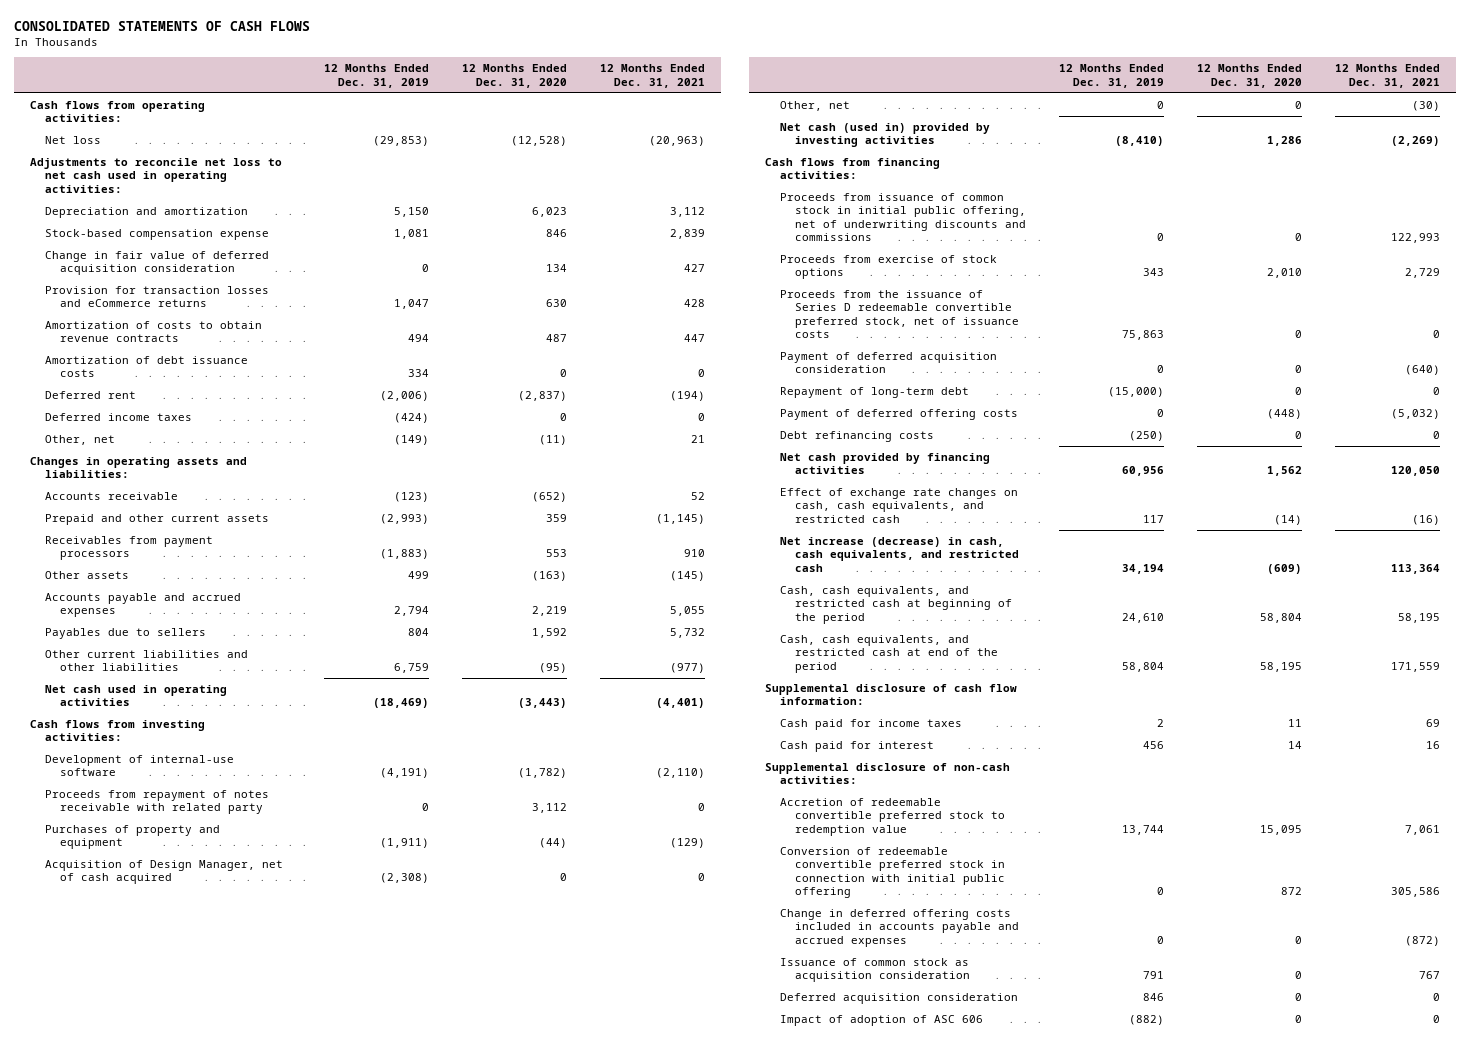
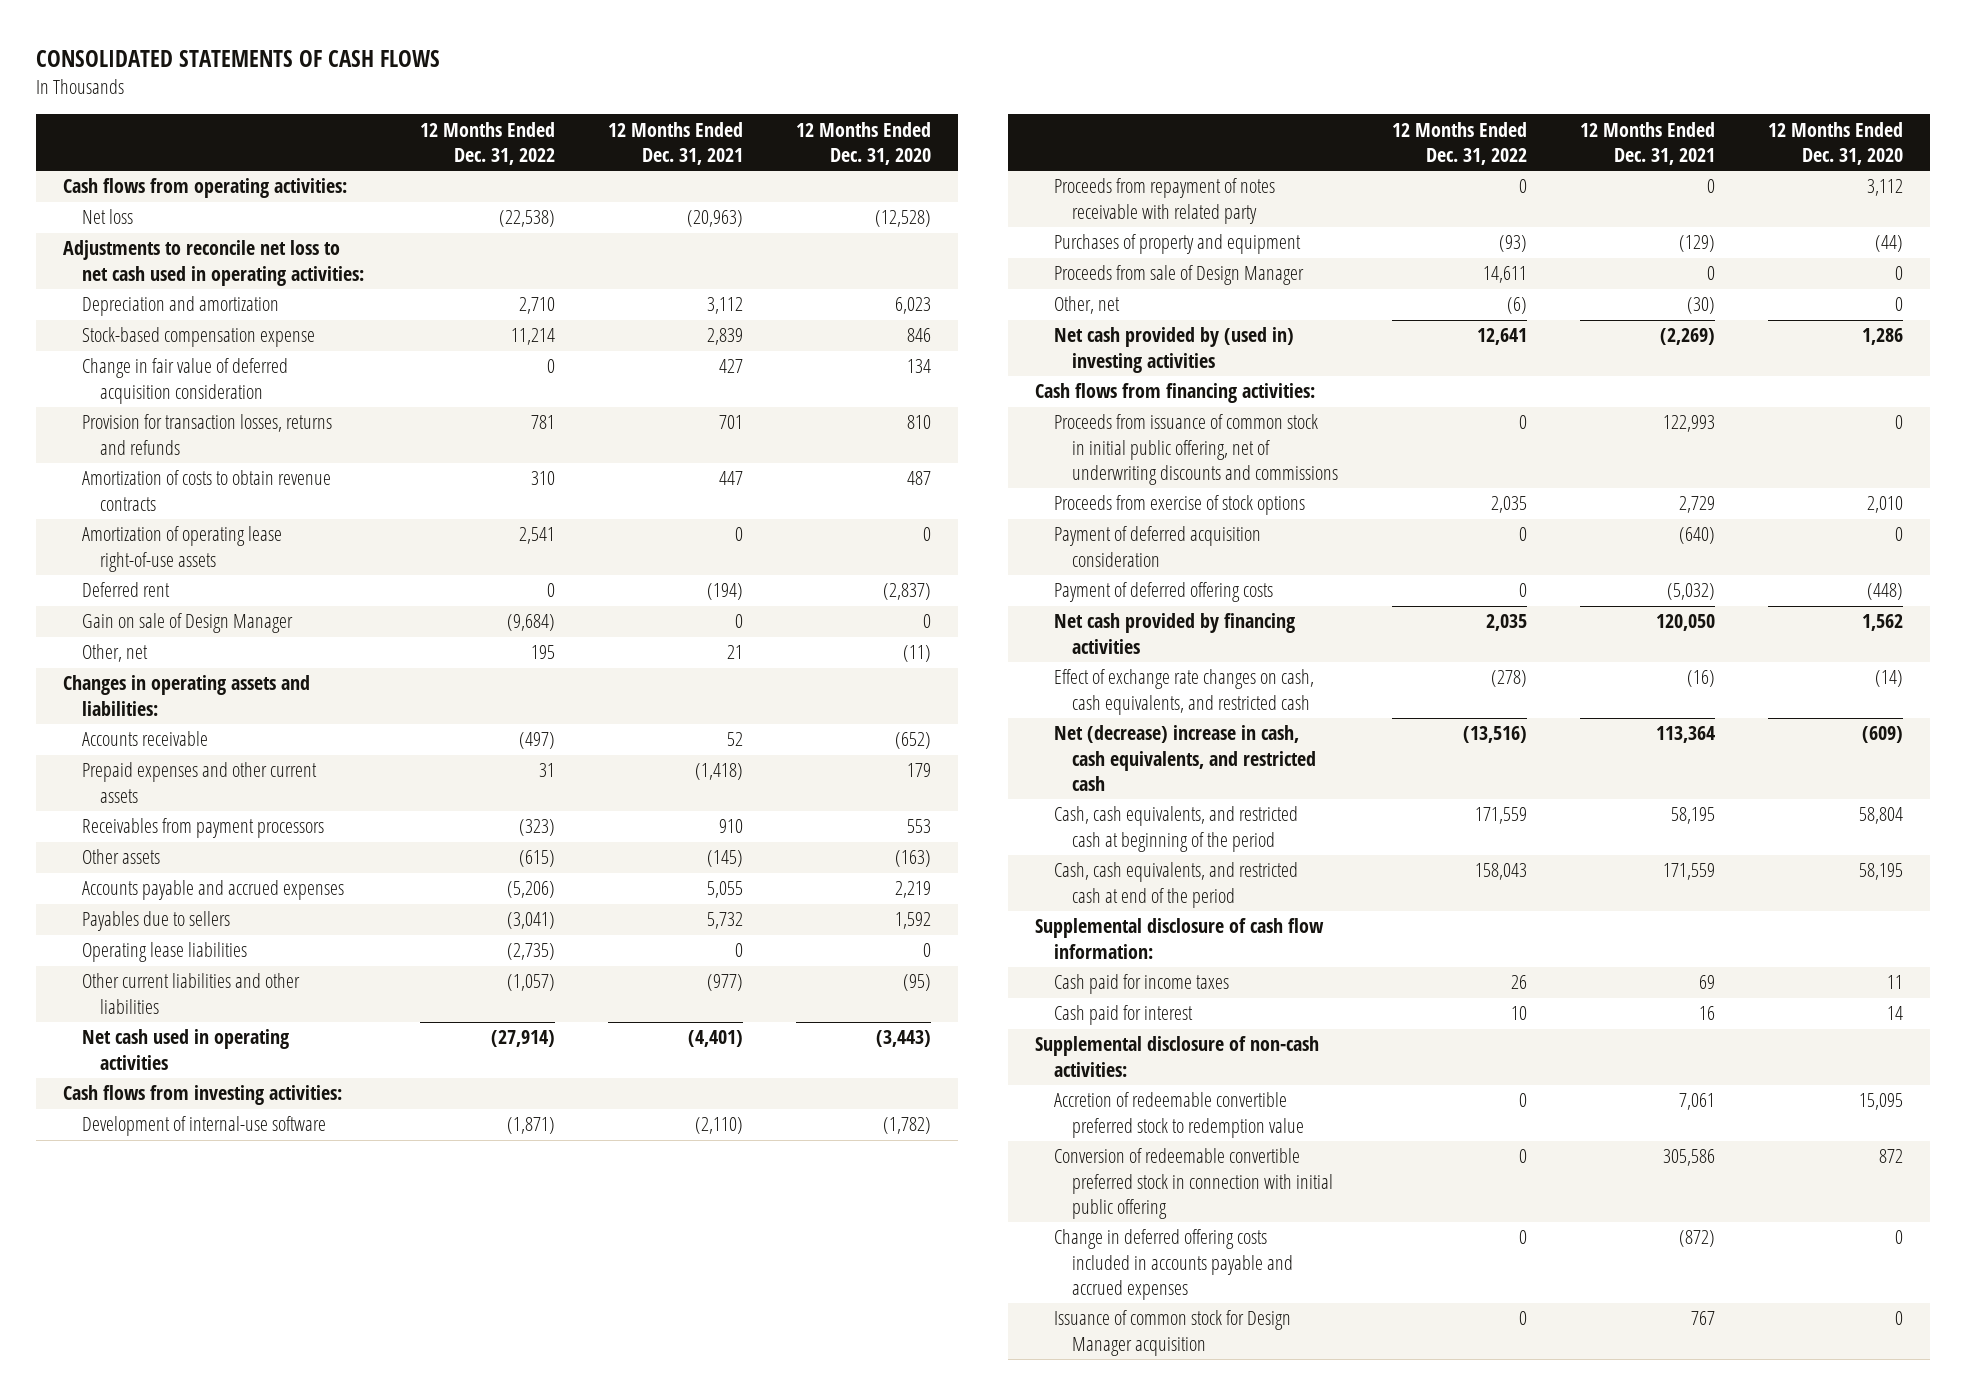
[323,64,429,88] 12 Months Ended Dec. 31, 2019 -> none
none -> [419,121,555,166] 12 Months Ended Dec. 31, 2022
[45,285,270,308] Provision for transaction losses and eCommerce returns -> [81,414,332,455] Provision for transaction losses, returns and refunds
[545,299,567,308] 630 -> [907,415,932,430] 810
[683,299,705,308] 428 -> [718,415,743,430] 701
[45,355,249,378] Amortization of debt issuance costs -> none
none -> [81,526,282,572] Amortization of operating lease right-of-use assets
[45,412,193,421] Deferred income taxes -> none
none -> [81,613,293,634] Gain on sale of Design Manager
[45,513,270,525] Prepaid and other current assets -> [81,762,317,803] Prepaid expenses and other current assets
[545,513,567,522] 359 -> [907,763,932,778] 179
[655,513,705,524] (1,145) -> [694,763,743,781] (1,418)
none -> [81,942,247,963] Operating lease liabilities
[45,859,284,885] Acquisition of Design Manager, net of cash acquired -> none
none -> [1053,265,1304,286] Proceeds from sale of Design Manager
[780,122,991,148] Net cash (used in) provided by investing activities -> [1053,327,1294,373] Net cash provided by (used in) investing activities
[780,289,1020,339] Proceeds from the issuance of Series D redeemable convertible preferred stock, net of issuance costs -> none
[780,386,970,398] Repayment of long-term debt -> none
[780,430,935,442] Debt refinancing costs -> none
[780,536,1020,572] Net increase (decrease) in cash, cash equivalents, and restricted cash -> [1053,725,1317,792] Net (decrease) increase in cash, cash equivalents, and restricted cash
[780,992,1019,1004] Deferred acquisition consideration -> none
[780,1014,984,1026] Impact of adoption of ASC 606 -> none
[780,957,971,983] Issuance of common stock as acquisition consideration -> [1053,1310,1291,1356] Issuance of common stock for Design Manager acquisition

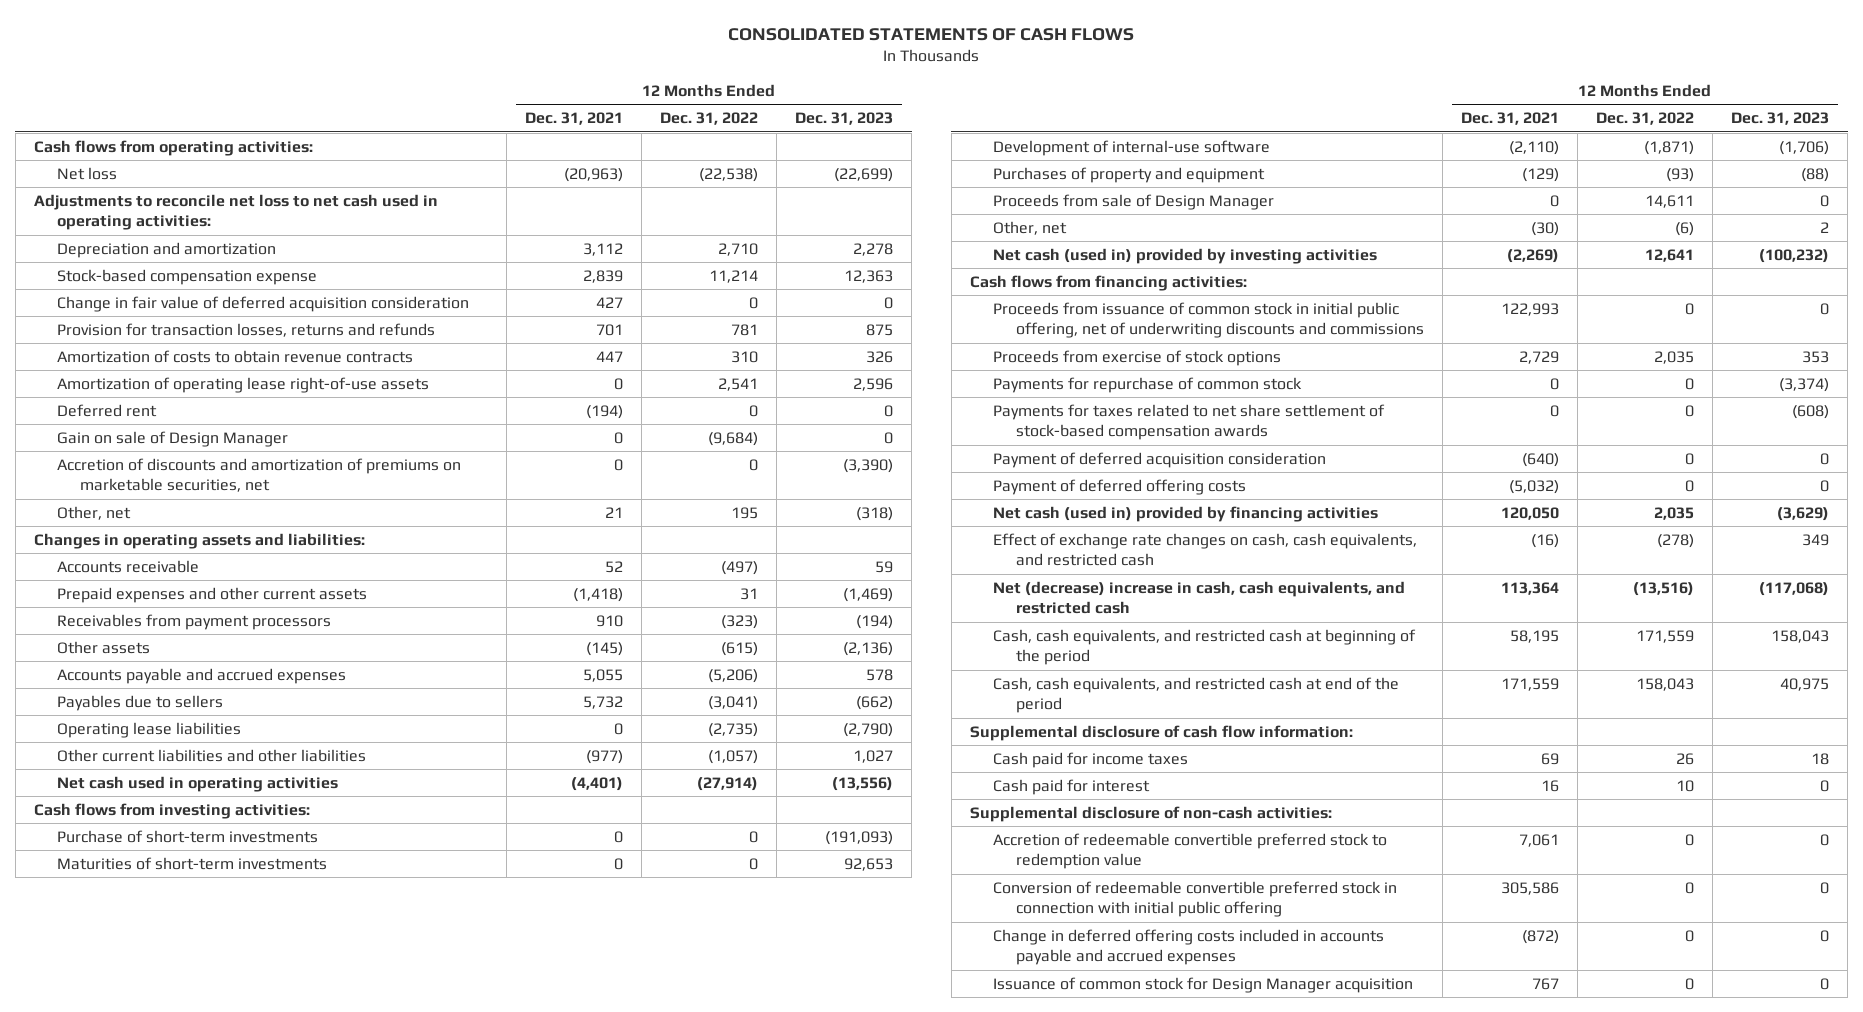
[796,121,932,166] 12 Months Ended Dec. 31, 2020 -> none
none -> [795,112,894,126] Dec. 31, 2023
none -> [56,457,461,493] Accretion of discounts and amortization of premiums on marketable securities, net
none -> [56,829,318,843] Purchase of short-term investments
none -> [56,856,327,870] Maturities of short-term investments
[1053,178,1275,224] Proceeds from repayment of notes receivable with related party -> none
[1053,327,1294,373] Net cash provided by (used in) investing activities -> [992,247,1377,264] Net cash (used in) provided by investing activities
none -> [992,376,1302,393] Payments for repurchase of common stock
none -> [992,403,1385,441] Payments for taxes related to net share settlement of stock-based compensation awards
[1053,613,1295,654] Net cash provided by financing activities -> [992,505,1378,522] Net cash (used in) provided by financing activities

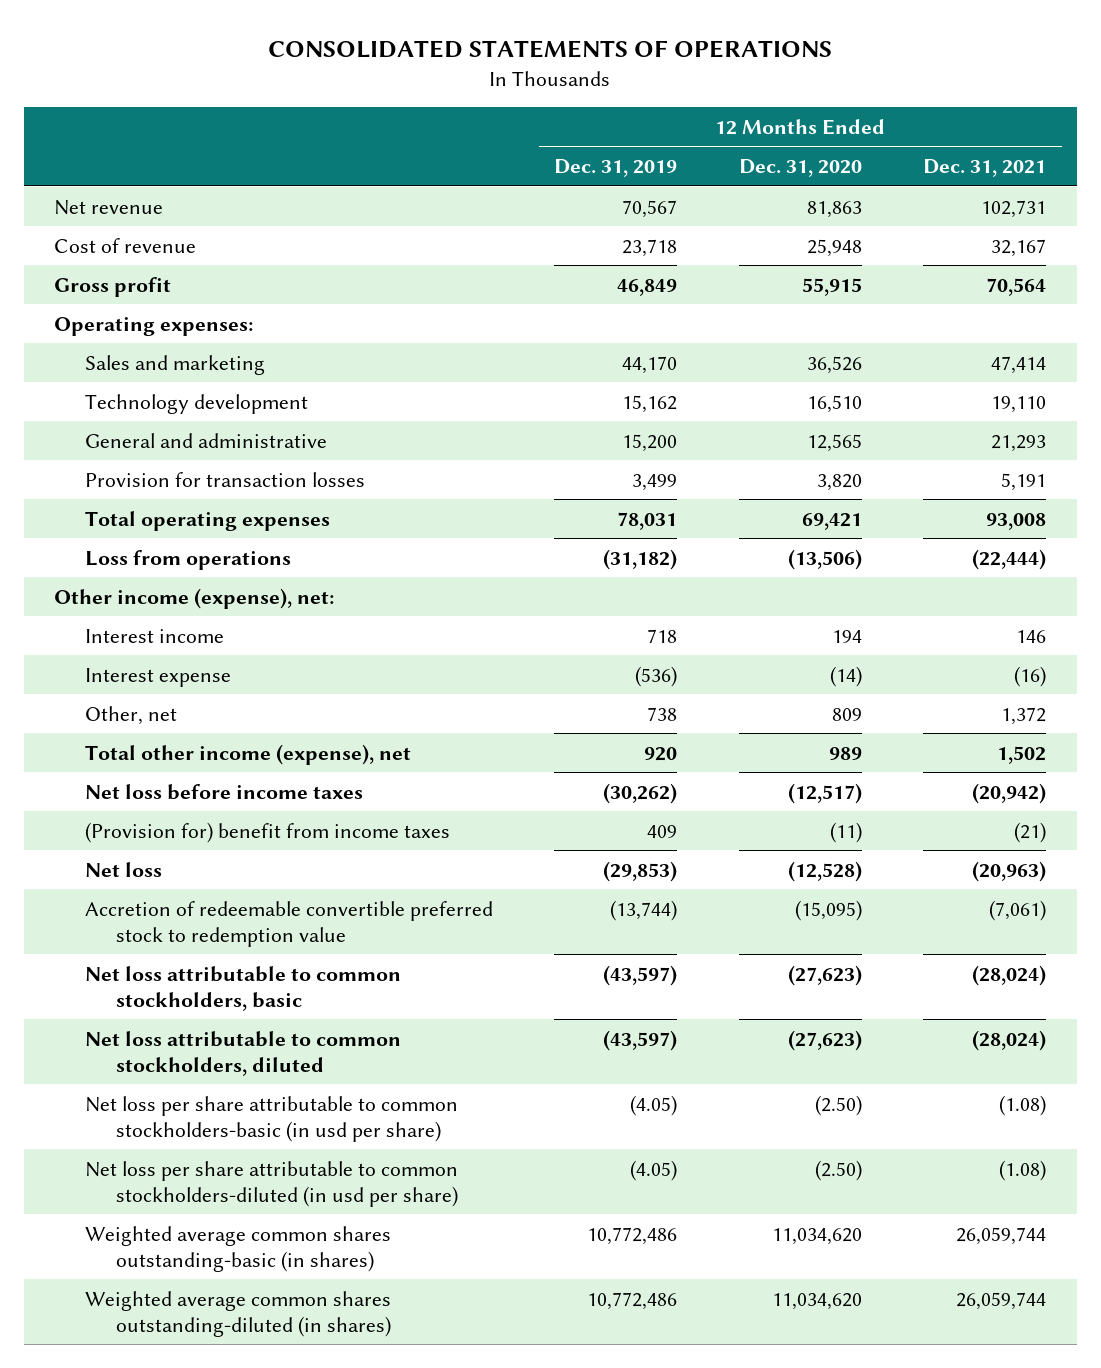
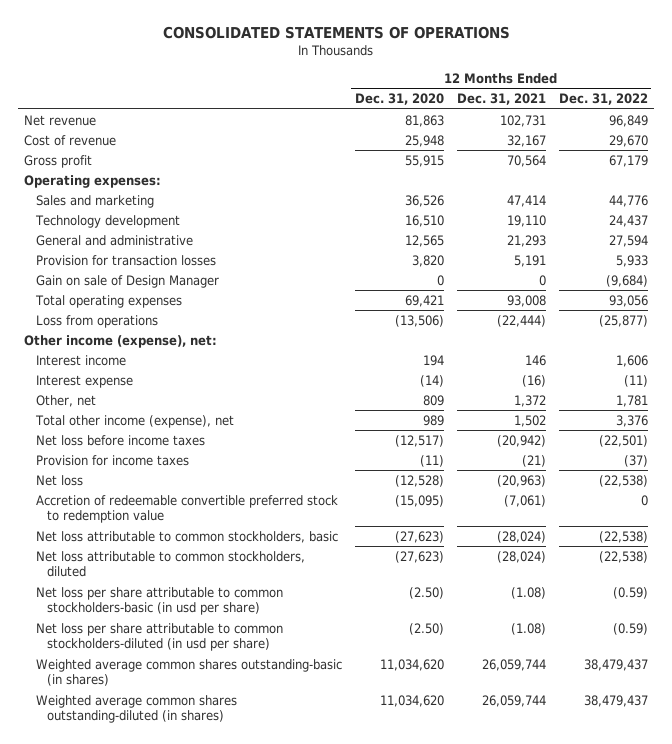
[554,159,678,178] Dec. 31, 2019 -> none
none -> [558,93,648,106] Dec. 31, 2022
none -> [35,274,219,288] Gain on sale of Design Manager
[85,821,451,843] (Provision for) benefit from income taxes -> [35,454,189,466] Provision for income taxes

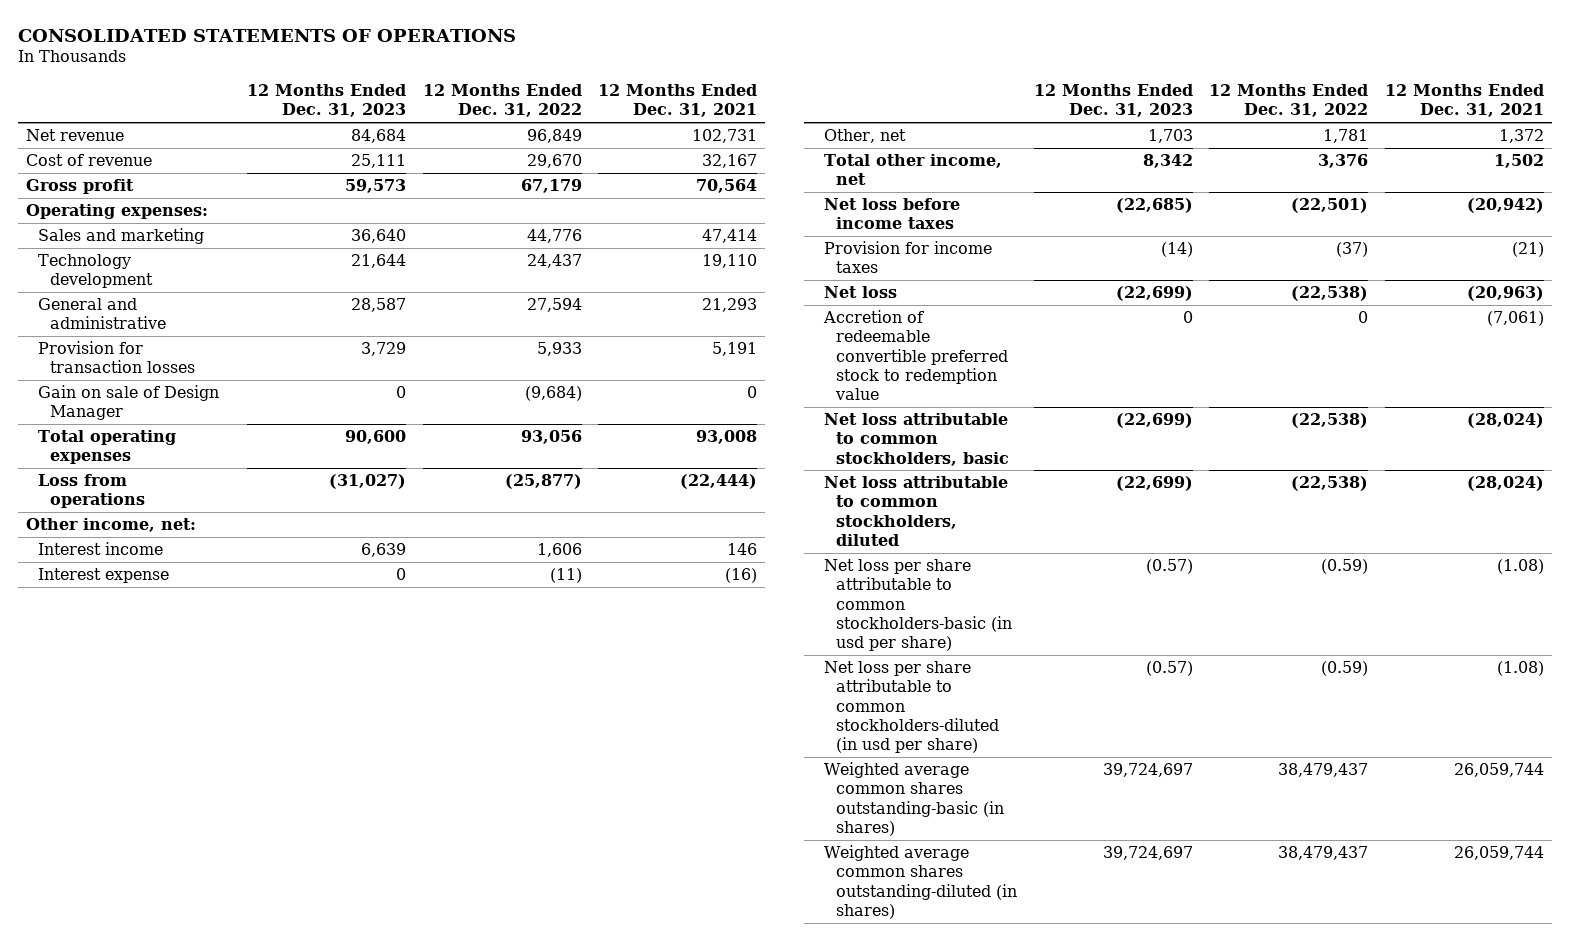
[354,93,444,106] Dec. 31, 2020 -> none
none -> [247,84,407,118] 12 Months Ended Dec. 31, 2023
[24,334,218,348] Other income (expense), net: -> [25,518,196,533] Other income, net:
[34,414,234,428] Total other income (expense), net -> [824,154,1003,186] Total other income, net

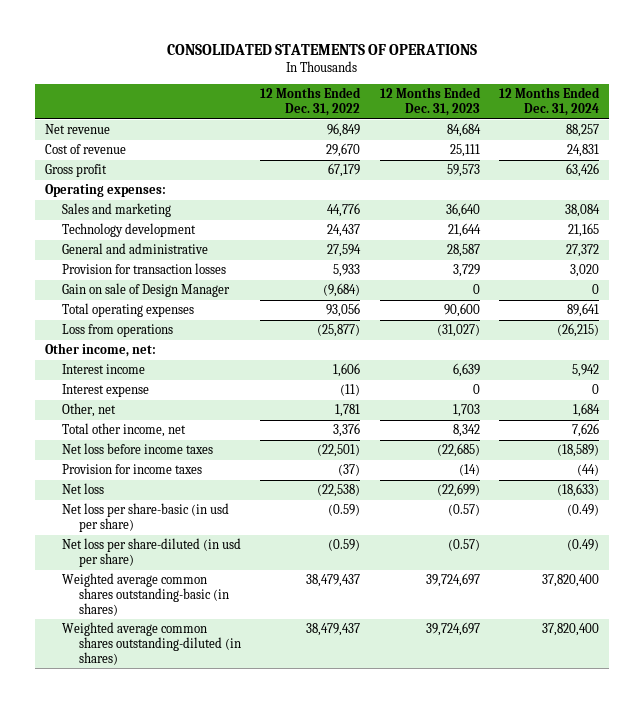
[598,84,758,118] 12 Months Ended Dec. 31, 2021 -> none
none -> [499,87,601,117] 12 Months Ended Dec. 31, 2024
[823,310,1009,401] Accretion of redeemable convertible preferred stock to redemption value -> none
[824,413,1010,466] Net loss attributable to common stockholders, basic -> none
[824,476,1009,546] Net loss attributable to common stockholders, diluted -> none
[824,559,1013,652] Net loss per share attributable to common stockholders-basic (in usd per share) -> [61,503,229,532] Net loss per share-basic (in usd per share)
[824,661,1000,754] Net loss per share attributable to common stockholders-diluted (in usd per share) -> [61,538,241,567] Net loss per share-diluted (in usd per share)

